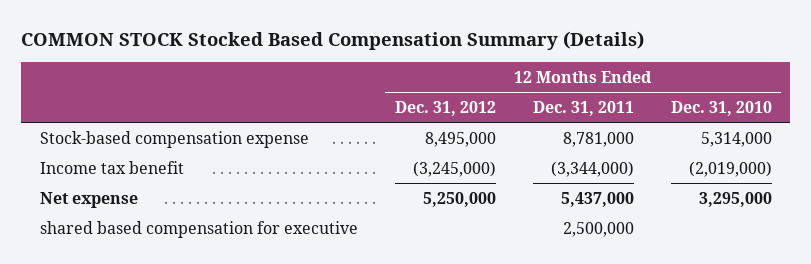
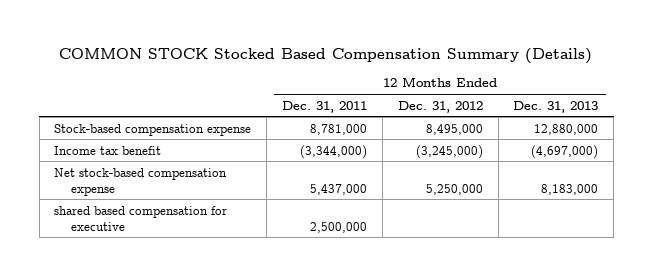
[670,100,772,116] Dec. 31, 2010 -> none
none -> [513,100,599,113] Dec. 31, 2013
[39,191,138,208] Net expense -> [54,167,228,196] Net stock-based compensation expense

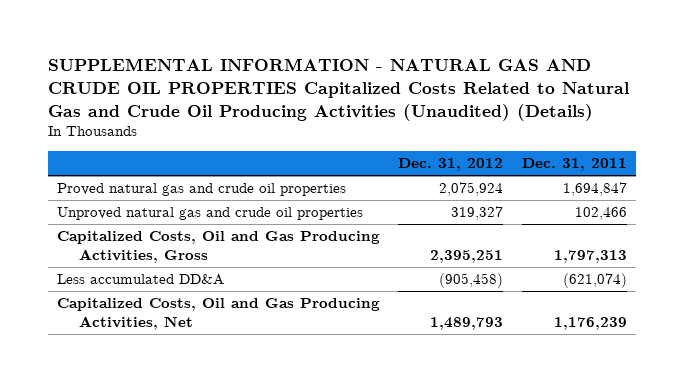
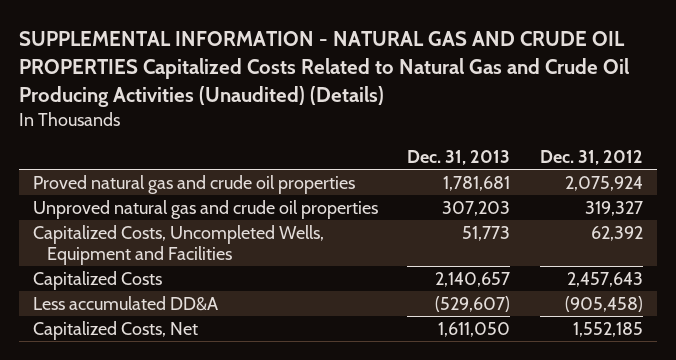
[521,158,627,172] Dec. 31, 2011 -> none
none -> [407,149,511,165] Dec. 31, 2013
none -> [33,224,325,265] Capitalized Costs, Uncompleted Wells, Equipment and Facilities
[57,231,381,264] Capitalized Costs, Oil and Gas Producing Activities, Gross -> [33,270,163,290] Capitalized Costs
[430,250,504,264] 2,395,251 -> [566,271,643,287] 2,457,643
[57,298,381,331] Capitalized Costs, Oil and Gas Producing Activities, Net -> [33,320,199,340] Capitalized Costs, Net
[430,317,504,331] 1,489,793 -> [572,321,643,337] 1,552,185

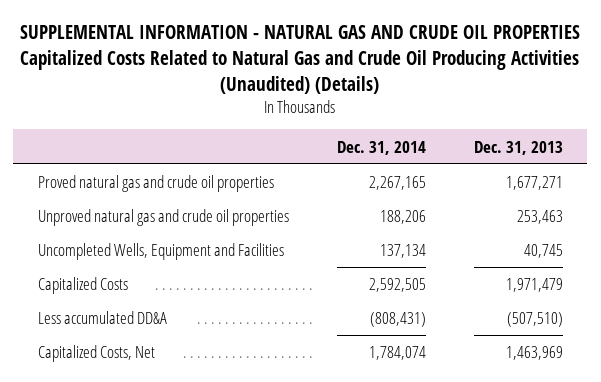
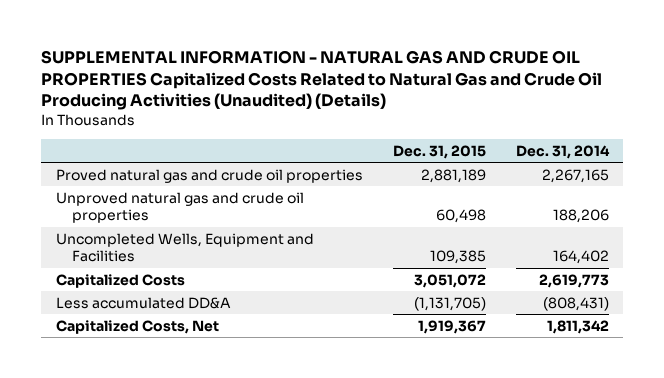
[474,140,564,155] Dec. 31, 2013 -> none
none -> [392,144,486,159] Dec. 31, 2015
[379,244,426,259] 137,134 -> [552,250,609,265] 164,402
[368,278,426,293] 2,592,505 -> [538,273,609,288] 2,619,773
[368,346,426,361] 1,784,074 -> [546,319,609,334] 1,811,342

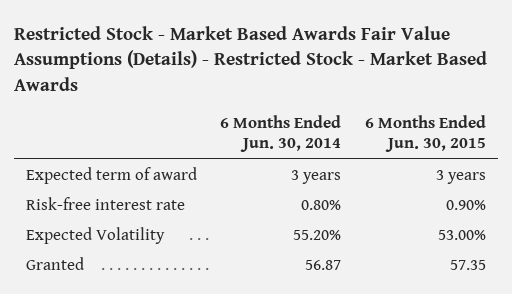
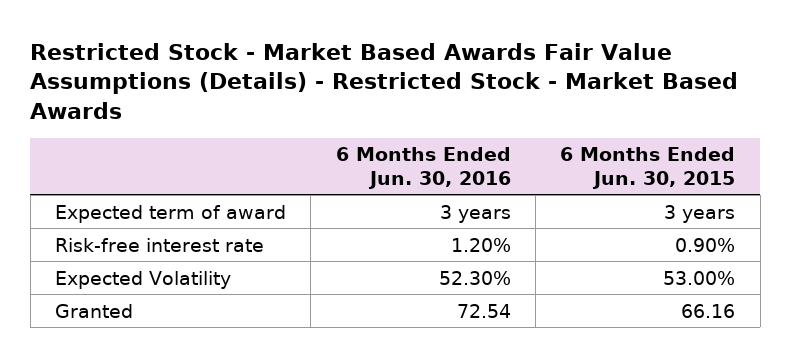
[220,114,342,153] 6 Months Ended Jun. 30, 2014 -> none
none -> [335,147,511,189] 6 Months Ended Jun. 30, 2016
[449,260,486,271] 57.35 -> [681,303,736,318] 66.16

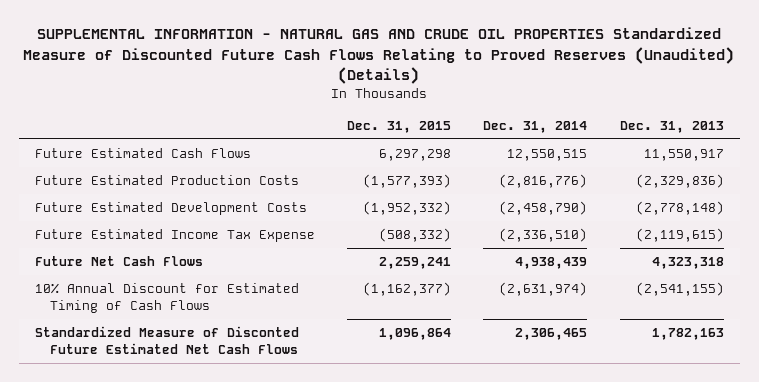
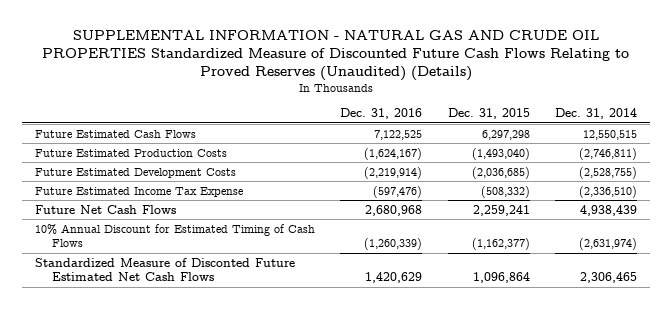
[619,120,724,133] Dec. 31, 2013 -> none
none -> [340,108,423,120] Dec. 31, 2016
[363,174,452,189] (1,577,393) -> [471,147,530,160] (1,493,040)
[499,174,588,189] (2,816,776) -> [579,147,638,160] (2,746,811)
[363,201,452,216] (1,952,332) -> [471,166,530,179] (2,036,685)
[499,201,588,216] (2,458,790) -> [579,166,638,179] (2,528,755)

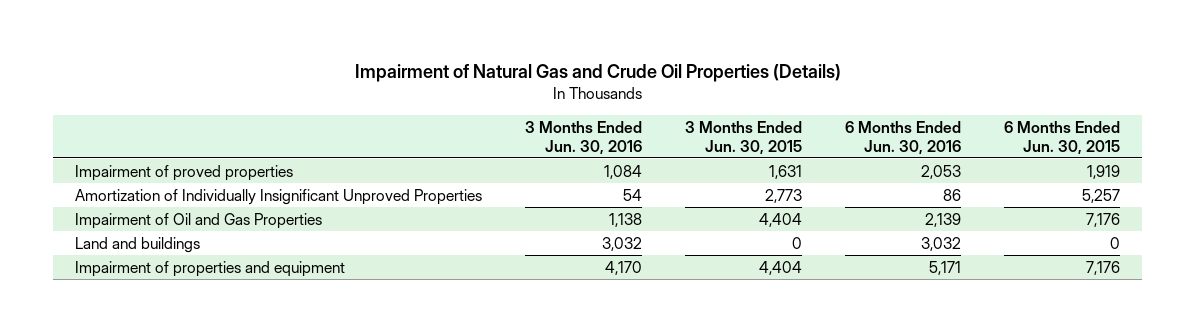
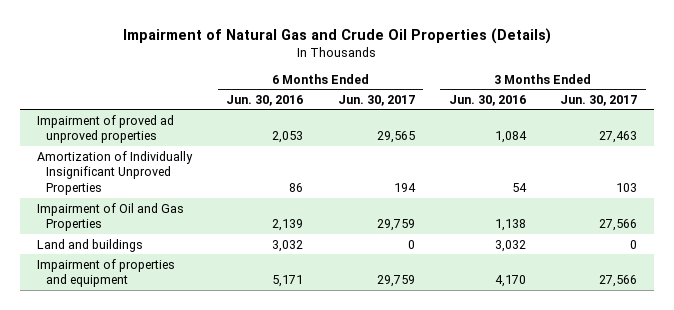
[685,120,803,155] 3 Months Ended Jun. 30, 2015 -> none
[1004,120,1121,155] 6 Months Ended Jun. 30, 2015 -> none
none -> [337,94,415,106] Jun. 30, 2017
none -> [560,94,638,106] Jun. 30, 2017
[75,164,294,181] Impairment of proved properties -> [37,114,175,144] Impairment of proved ad unproved properties

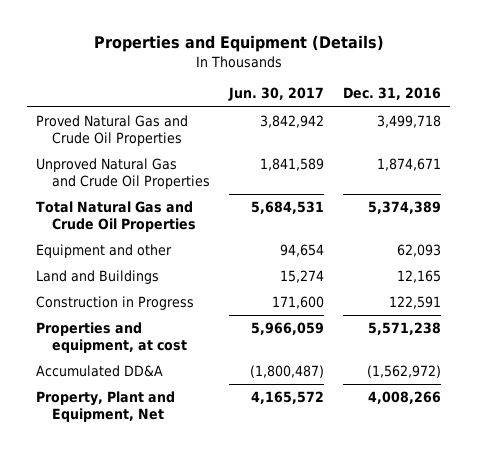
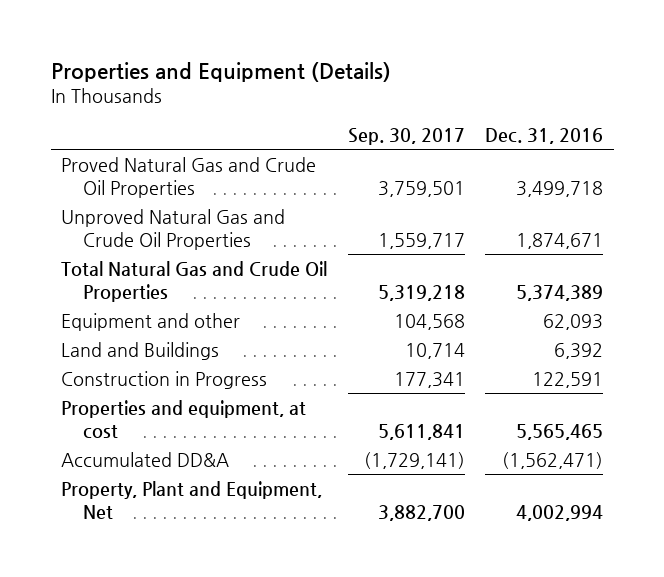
[228,87,325,102] Jun. 30, 2017 -> none
none -> [347,127,465,145] Sep. 30, 2017
[397,270,442,284] 12,165 -> [554,342,604,359] 6,392
[368,322,442,336] 5,571,238 -> [516,423,604,440] 5,565,465
[367,365,442,379] (1,562,972) -> [502,451,604,469] (1,562,471)
[368,391,442,405] 4,008,266 -> [516,504,604,521] 4,002,994

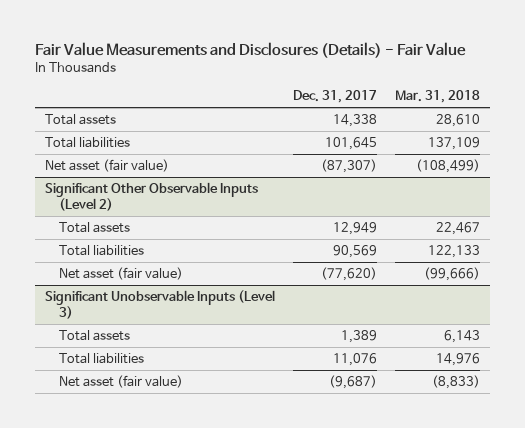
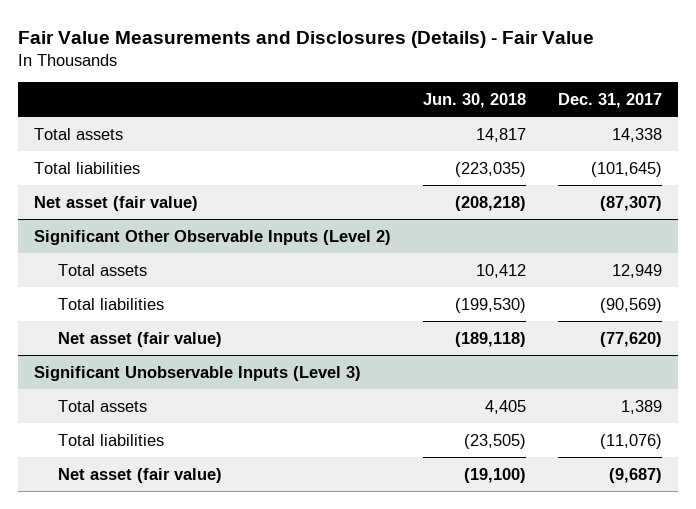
[395,90,481,104] Mar. 31, 2018 -> none
none -> [423,93,527,109] Jun. 30, 2018
[325,136,378,150] 101,645 -> [591,161,663,177] (101,645)
[333,244,378,258] 90,569 -> [600,297,663,313] (90,569)
[333,352,378,366] 11,076 -> [600,433,663,449] (11,076)

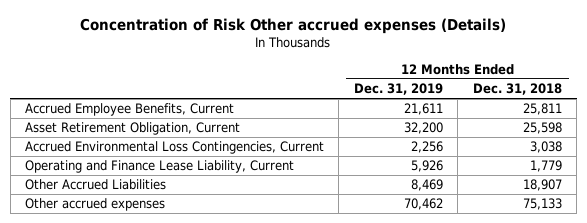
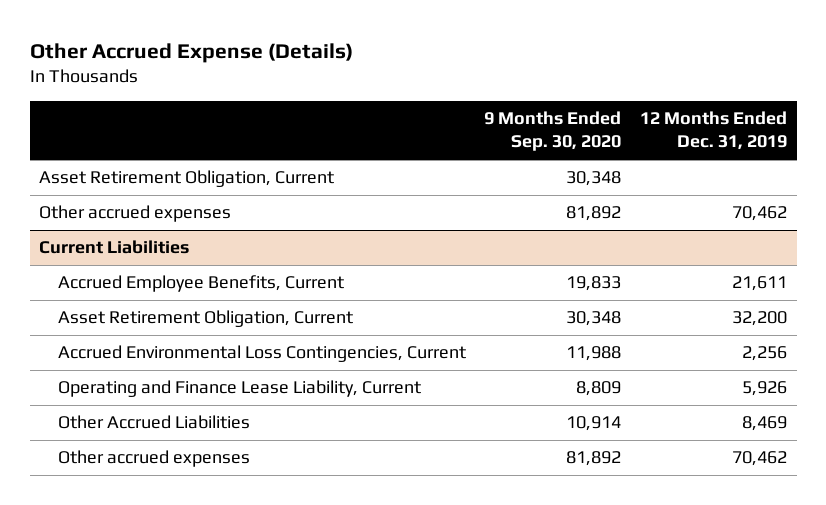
[80,17,507,34] Concentration of Risk Other accrued expenses (Details) -> [29,43,353,64] Other Accrued Expense (Details)
[472,83,562,96] Dec. 31, 2018 -> none
none -> [484,111,622,152] 9 Months Ended Sep. 30, 2020
none -> [39,170,335,188] Asset Retirement Obligation, Current
none -> [39,205,232,223] Other accrued expenses
none -> [39,240,190,255] Current Liabilities

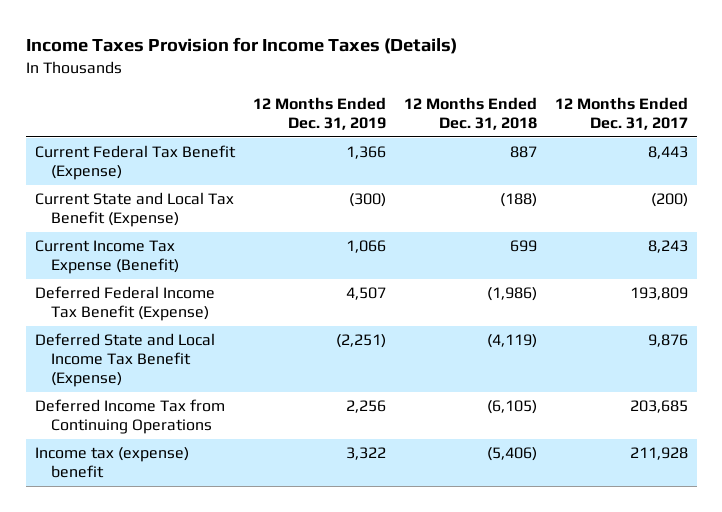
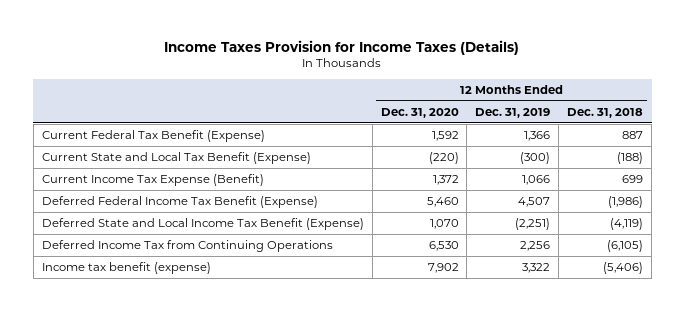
[554,96,688,130] 12 Months Ended Dec. 31, 2017 -> none
none -> [380,107,459,118] Dec. 31, 2020
[34,447,189,479] Income tax (expense) benefit -> [41,262,211,275] Income tax benefit (expense)

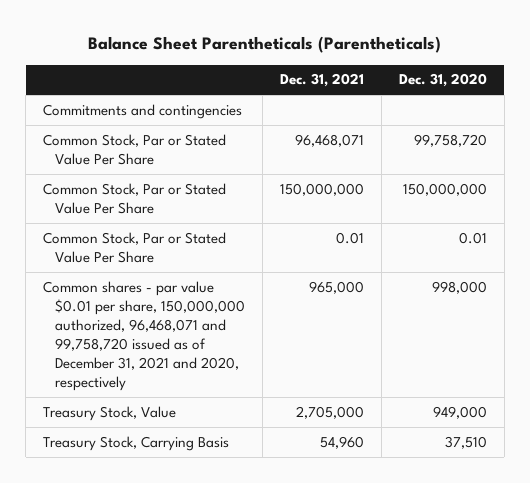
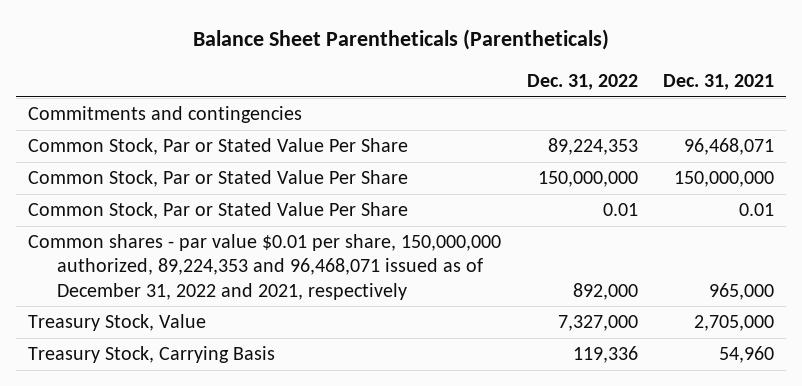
[398,73,487,88] Dec. 31, 2020 -> none
none -> [526,74,638,91] Dec. 31, 2022
[43,280,245,391] Common shares - par value $0.01 per share, 150,000,000 authorized, 96,468,071 and 99,758,720 issued as of December 31, 2021 and 2020, respectively -> [28,234,502,300] Common shares - par value $0.01 per share, 150,000,000 authorized, 89,224,353 and 96,468,071 issued as of December 31, 2022 and 2021, respectively

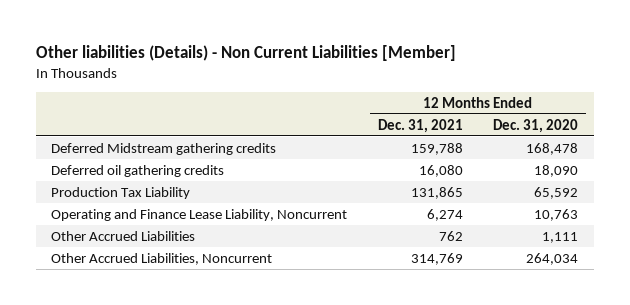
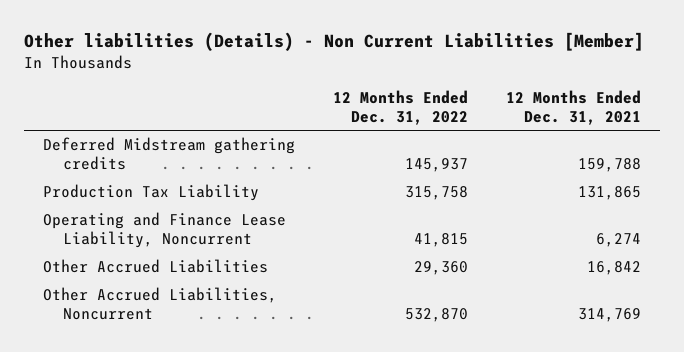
[493,118,579,133] Dec. 31, 2020 -> none
none -> [332,89,468,125] 12 Months Ended Dec. 31, 2022
[51,164,225,177] Deferred oil gathering credits -> none
[438,230,463,241] 762 -> [587,261,642,276] 16,842

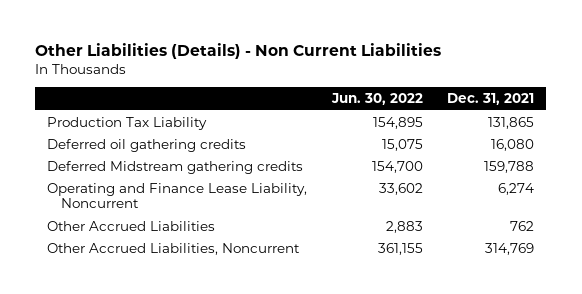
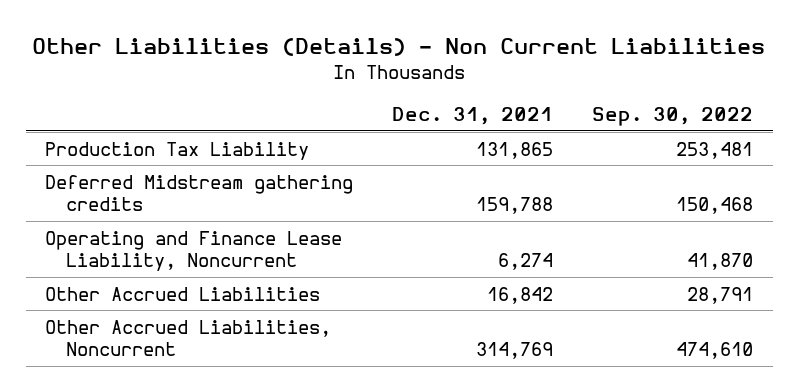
[330,92,423,105] Jun. 30, 2022 -> none
none -> [592,107,754,127] Sep. 30, 2022
[47,138,247,152] Deferred oil gathering credits -> none
[510,220,535,231] 762 -> [487,286,554,304] 16,842

